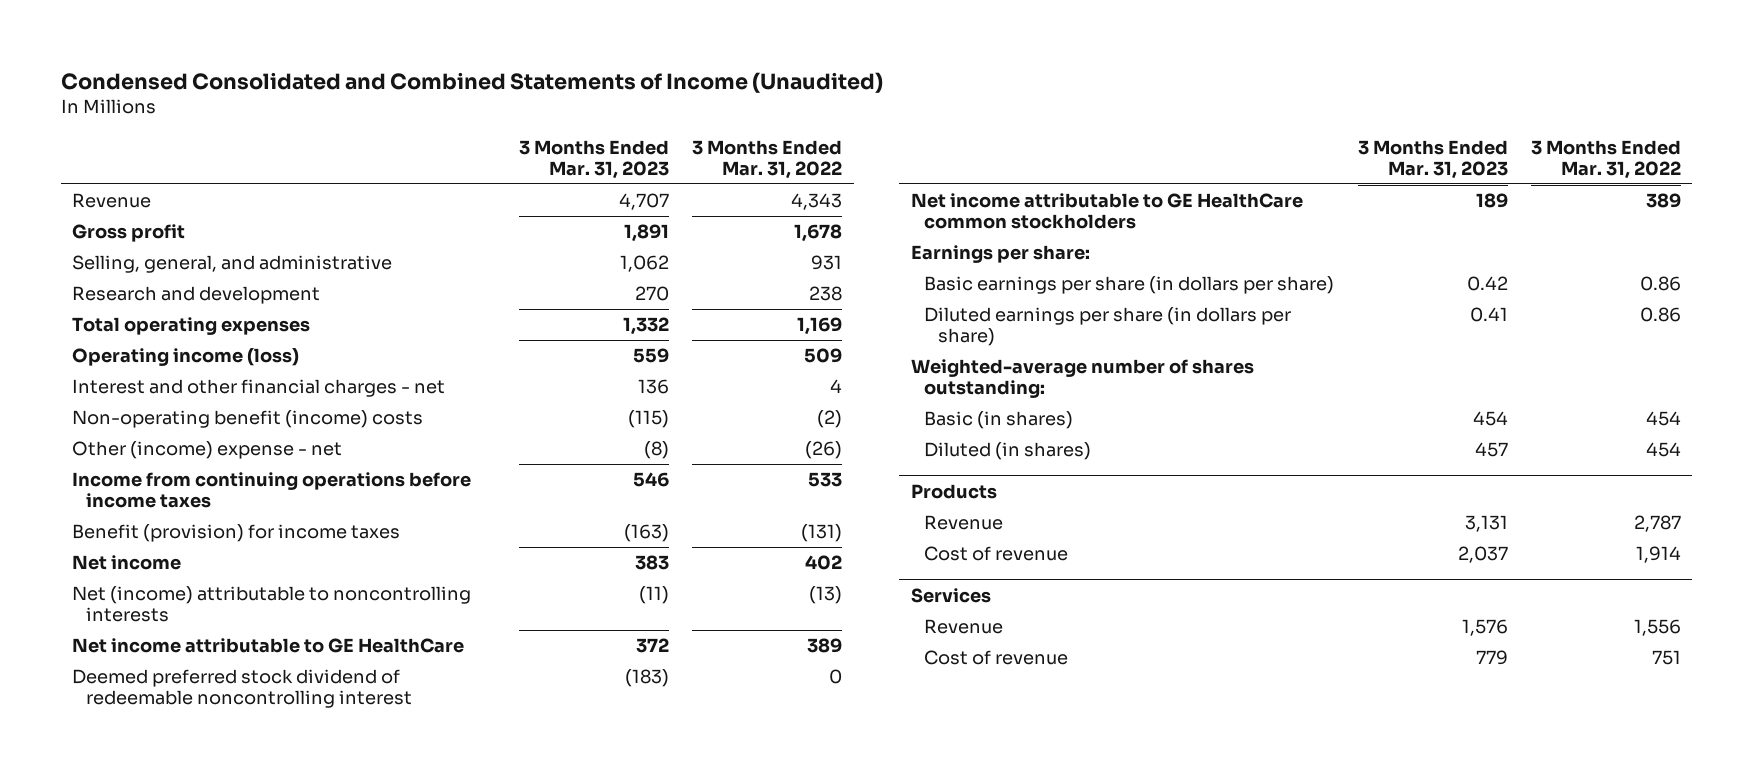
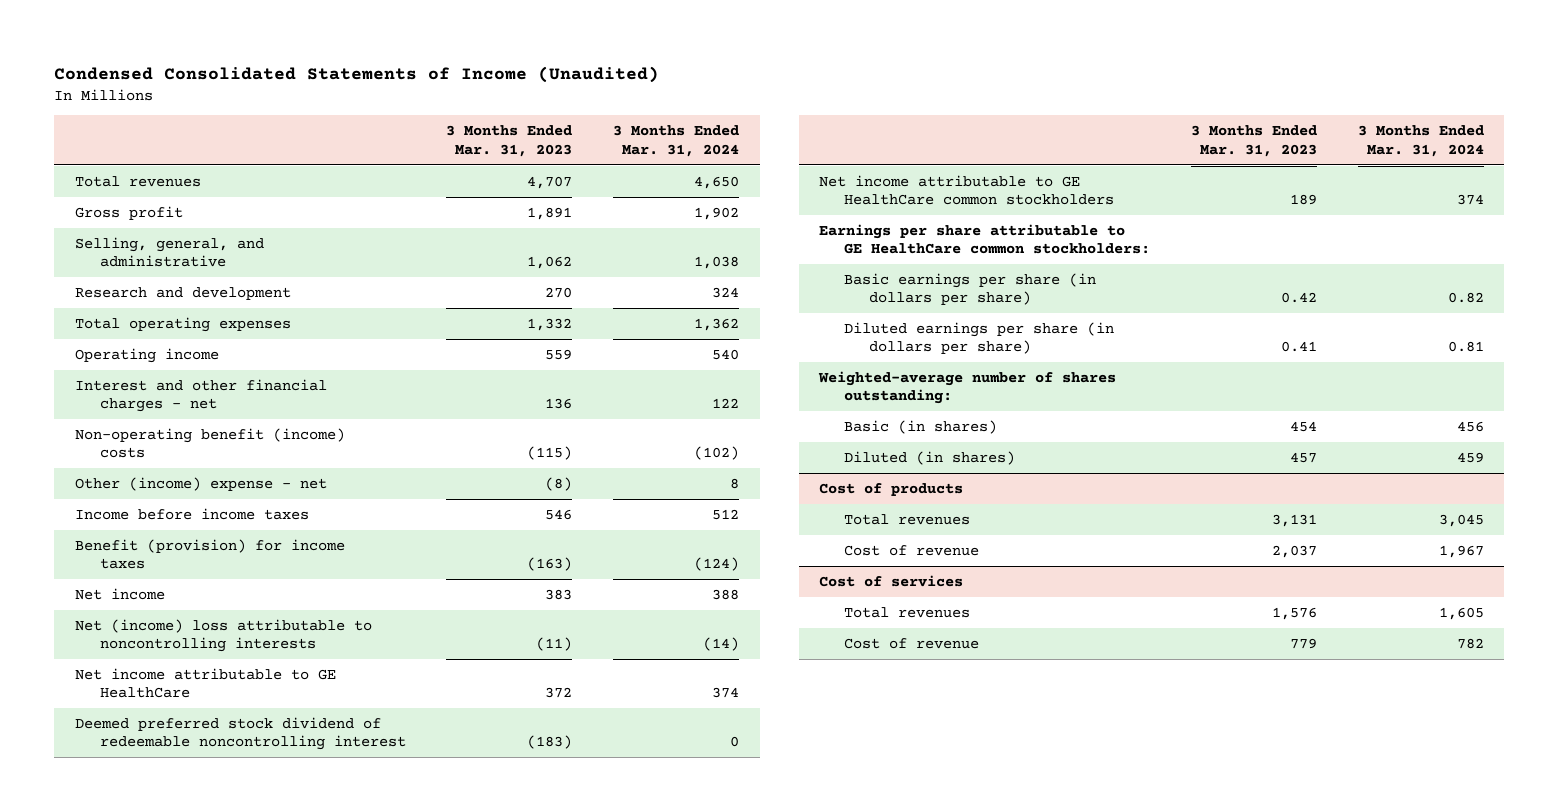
[60,71,883,93] Condensed Consolidated and Combined Statements of Income (Unaudited) -> [54,65,660,83] Condensed Consolidated Statements of Income (Unaudited)
[692,139,843,179] 3 Months Ended Mar. 31, 2022 -> none
none -> [613,125,740,157] 3 Months Ended Mar. 31, 2024
[72,193,152,209] Revenue -> [74,175,201,187] Total revenues
[72,348,300,367] Operating income (loss) -> [74,347,219,363] Operating income
[72,472,472,509] Income from continuing operations before income taxes -> [74,507,309,520] Income before income taxes
[72,586,472,623] Net (income) attributable to noncontrolling interests -> [74,618,372,653] Net (income) loss attributable to noncontrolling interests
[910,245,1090,264] Earnings per share: -> [819,223,1150,255] Earnings per share attributable to GE HealthCare common stockholders:
[910,483,997,499] Products -> [819,482,964,496] Cost of products
[924,515,1004,531] Revenue -> [843,513,970,525] Total revenues
[910,587,991,603] Services -> [819,574,964,587] Cost of services
[924,619,1004,635] Revenue -> [843,606,970,618] Total revenues

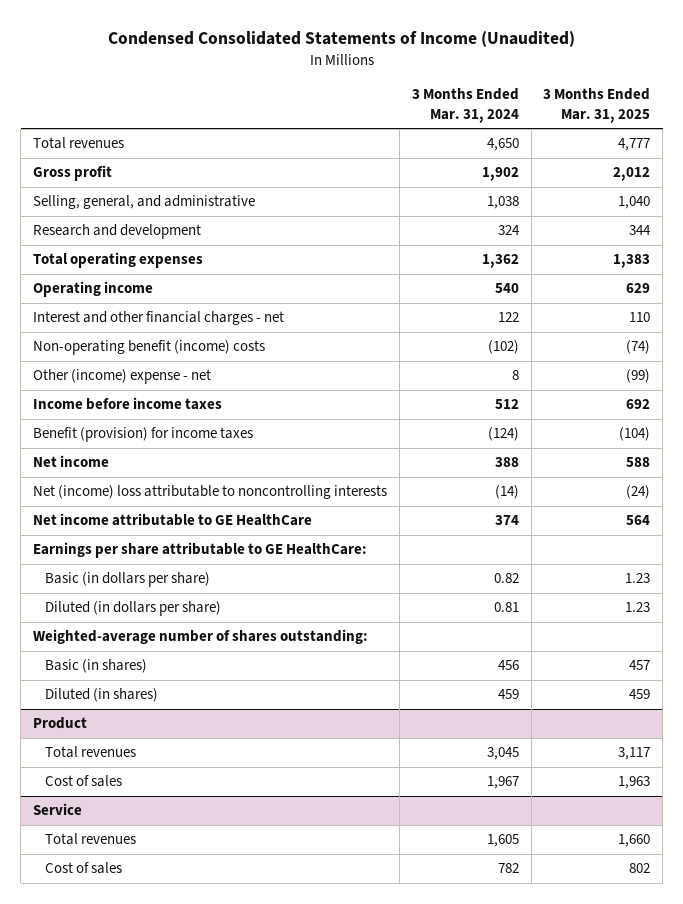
[446,125,573,157] 3 Months Ended Mar. 31, 2023 -> none
none -> [543,88,651,123] 3 Months Ended Mar. 31, 2025
[74,716,406,751] Deemed preferred stock dividend of redeemable noncontrolling interest -> none
[819,174,1114,206] Net income attributable to GE HealthCare common stockholders -> none
[819,223,1150,255] Earnings per share attributable to GE HealthCare common stockholders: -> [32,542,367,559] Earnings per share attributable to GE HealthCare:
[843,272,1096,306] Basic earnings per share (in dollars per share) -> [44,572,210,588] Basic (in dollars per share)
[843,321,1114,355] Diluted earnings per share (in dollars per share) -> [44,601,221,617] Diluted (in dollars per share)
[819,482,964,496] Cost of products -> [32,717,87,730] Product
[843,544,979,556] Cost of revenue -> [44,775,122,788] Cost of sales
[819,574,964,587] Cost of services -> [32,803,82,816] Service
[843,637,979,649] Cost of revenue -> [44,862,122,875] Cost of sales

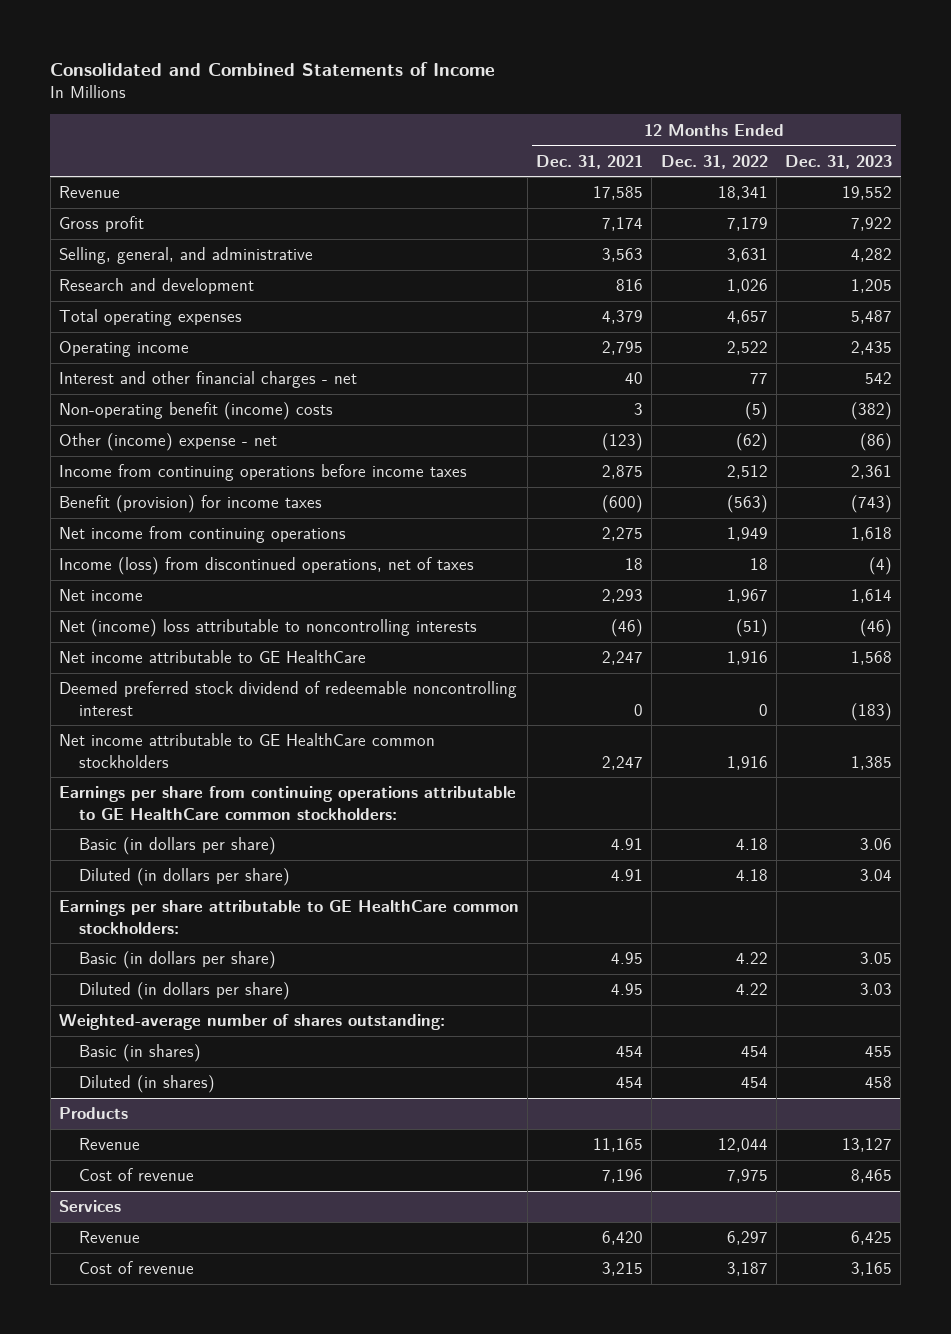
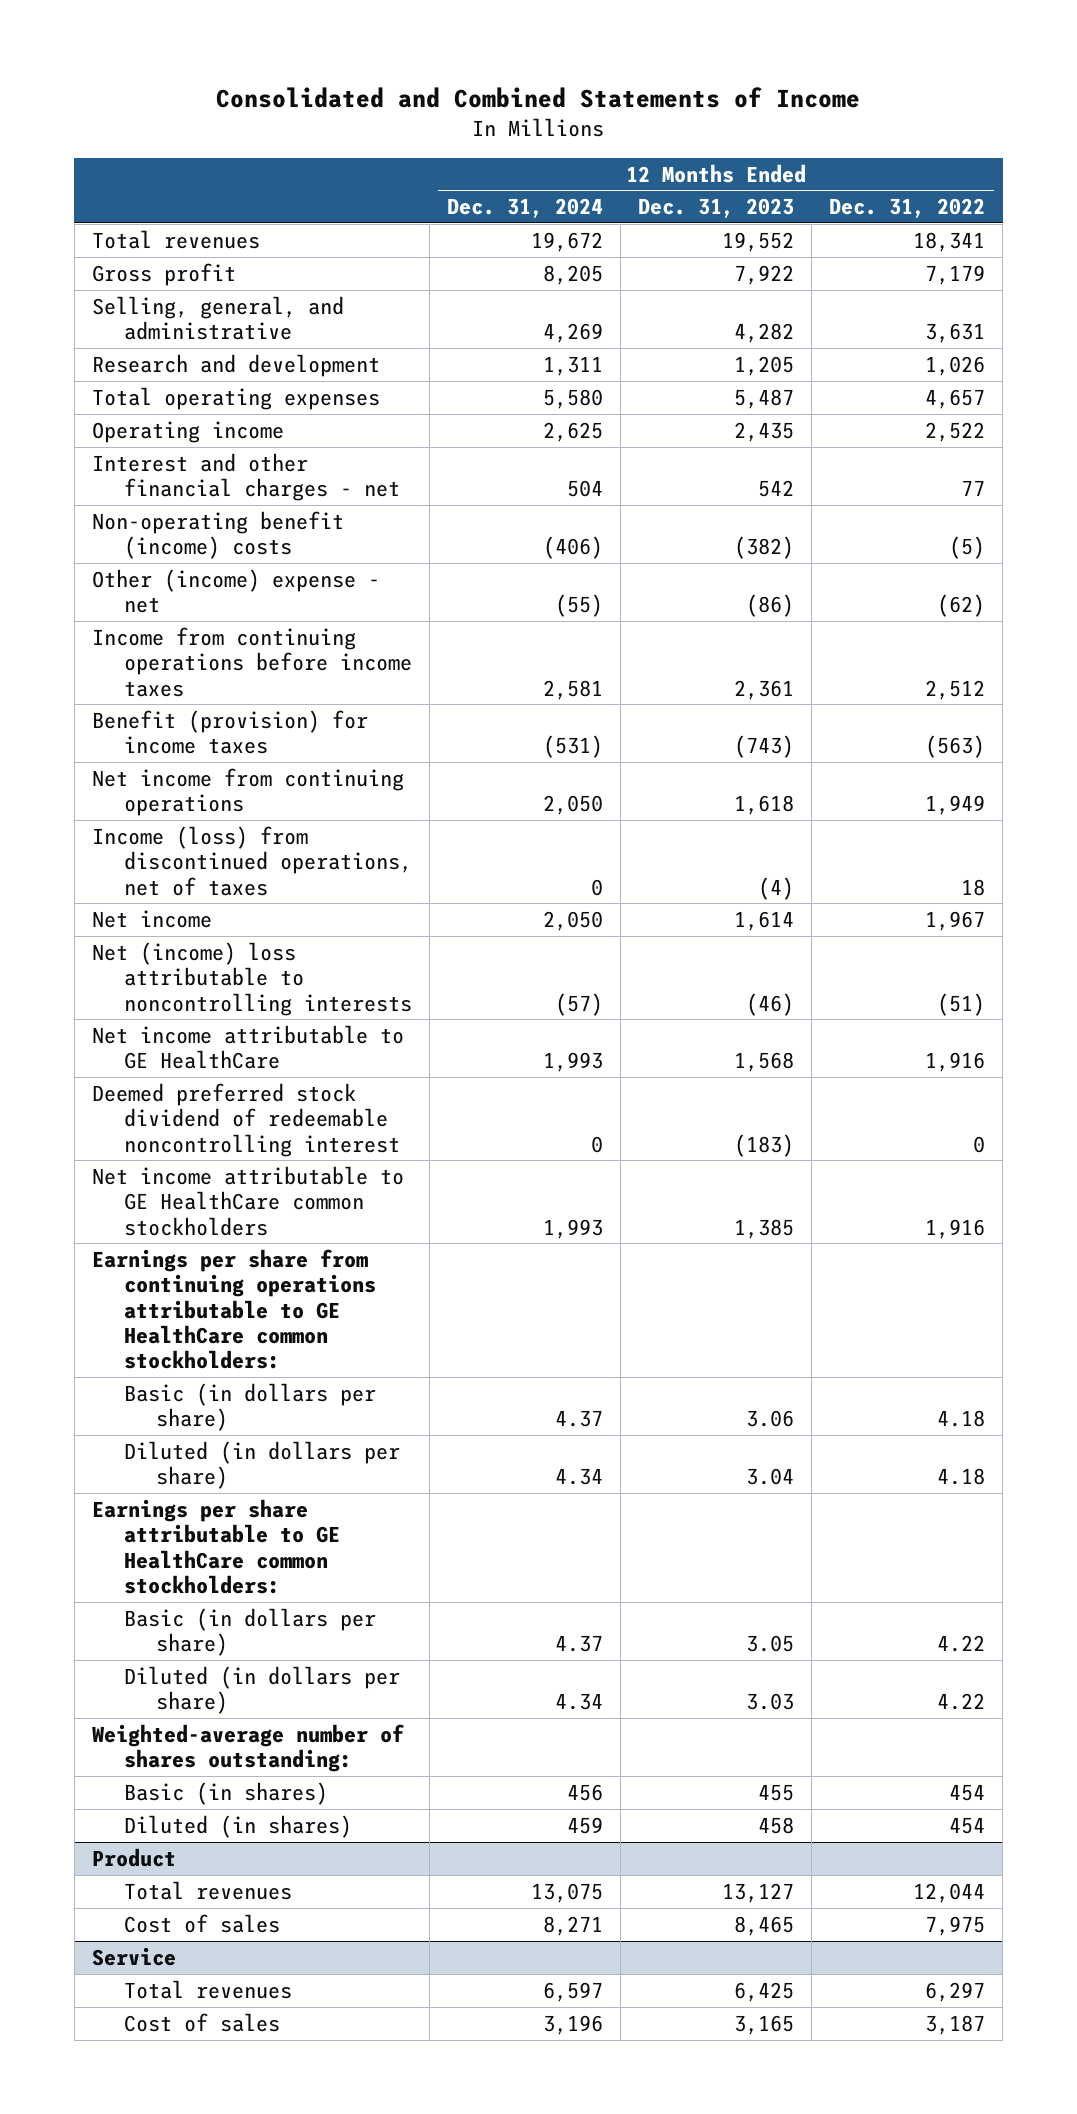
[536,154,644,169] Dec. 31, 2021 -> none
none -> [447,198,604,219] Dec. 31, 2024
[58,186,120,199] Revenue -> [91,229,260,249] Total revenues
[58,1107,128,1120] Products -> [91,1847,176,1867] Product
[79,1138,141,1151] Revenue -> [124,1880,293,1900] Total revenues
[79,1168,195,1182] Cost of revenue -> [124,1913,281,1933] Cost of sales
[58,1200,121,1213] Services -> [91,1946,176,1966] Service
[79,1231,141,1244] Revenue -> [124,1979,293,1999] Total revenues
[79,1261,195,1275] Cost of revenue -> [124,2012,281,2032] Cost of sales

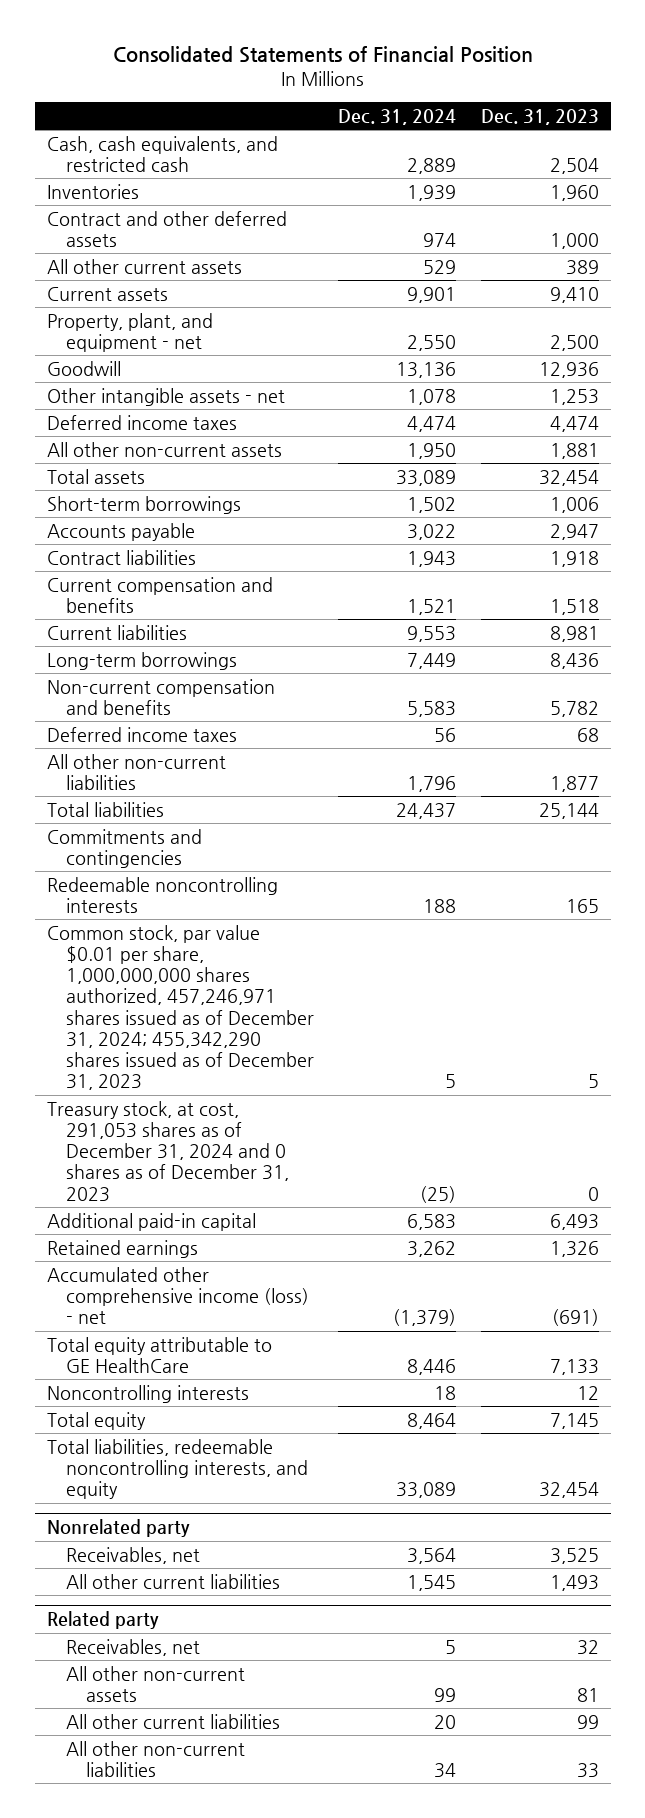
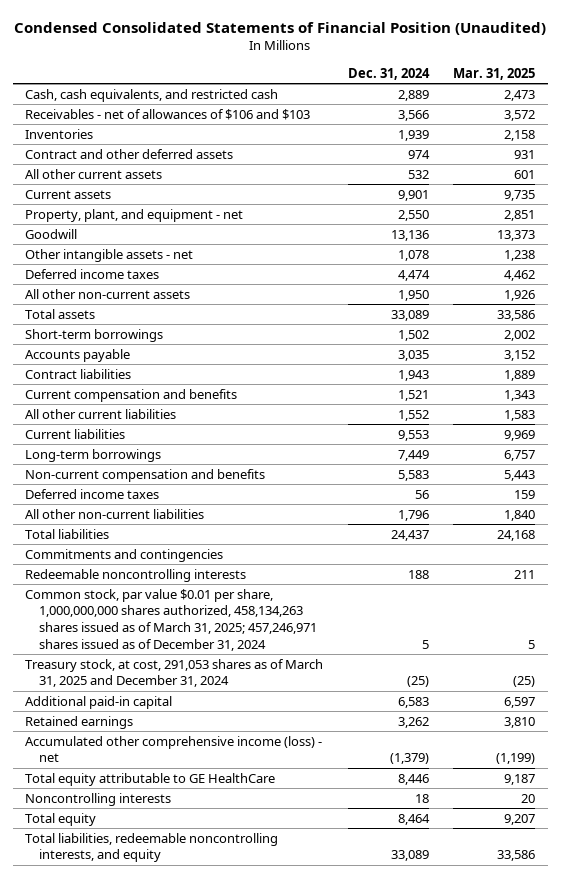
[112,46,533,64] Consolidated Statements of Financial Position -> [14,22,547,36] Condensed Consolidated Statements of Financial Position (Unaudited)
[480,108,599,125] Dec. 31, 2023 -> none
none -> [453,67,536,80] Mar. 31, 2025
none -> [25,108,311,120] Receivables - net of allowances of $106 and $103
[423,259,457,274] 529 -> [407,169,429,179] 532
[407,523,457,540] 3,022 -> [397,349,429,361] 3,035
none -> [25,408,177,419] All other current liabilities
[46,924,315,1091] Common stock, par value $0.01 per share, 1,000,000,000 shares authorized, 457,246,971 shares issued as of December 31, 2024; 455,342,290 shares issued as of December 31, 2023 -> [25,588,318,651] Common stock, par value $0.01 per share, 1,000,000,000 shares authorized, 458,134,263 shares issued as of March 31, 2025; 457,246,971 shares issued as of December 31, 2024
[46,1100,290,1202] Treasury stock, at cost, 291,053 shares as of December 31, 2024 and 0 shares as of December 31, 2023 -> [25,658,324,688] Treasury stock, at cost, 291,053 shares as of March 31, 2025 and December 31, 2024
[46,1519,190,1538] Nonrelated party -> none
[66,1546,201,1564] Receivables, net -> none
[66,1573,281,1589] All other current liabilities -> none
[46,1611,159,1630] Related party -> none
[66,1638,201,1656] Receivables, net -> none
[66,1665,246,1702] All other non-current assets -> none
[66,1713,281,1729] All other current liabilities -> none
[66,1740,246,1777] All other non-current liabilities -> none

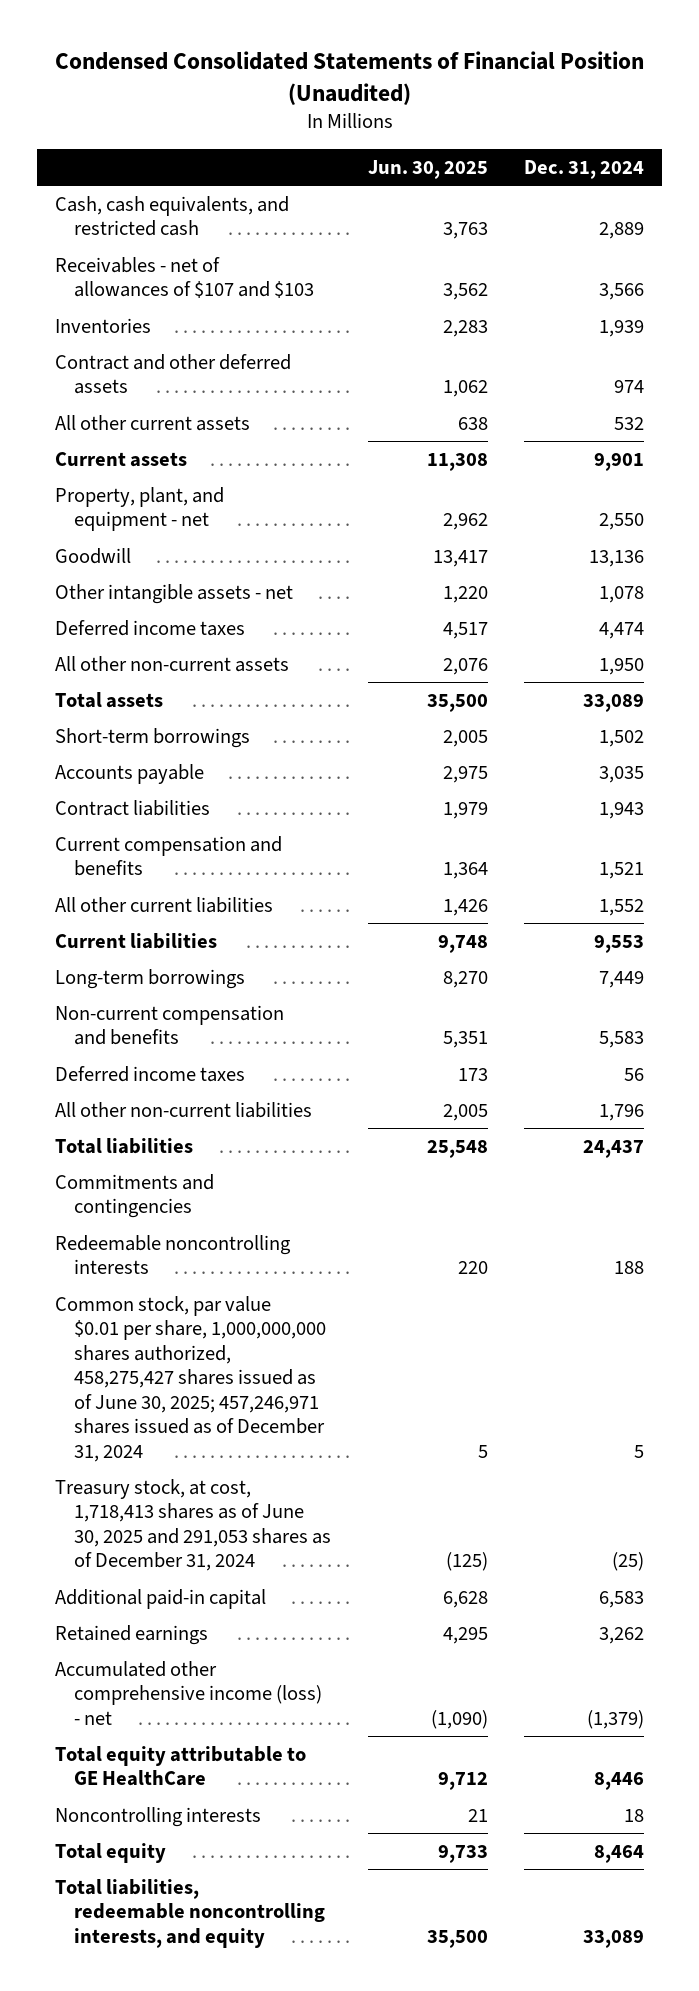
[453,67,536,80] Mar. 31, 2025 -> none
none -> [367,159,488,179] Jun. 30, 2025
[25,108,311,120] Receivables - net of allowances of $106 and $103 -> [55,256,315,299] Receivables - net of allowances of $107 and $103
[25,588,318,651] Common stock, par value $0.01 per share, 1,000,000,000 shares authorized, 458,134,263 shares issued as of March 31, 2025; 457,246,971 shares issued as of December 31, 2024 -> [55,1295,327,1462] Common stock, par value $0.01 per share, 1,000,000,000 shares authorized, 458,275,427 shares issued as of June 30, 2025; 457,246,971 shares issued as of December 31, 2024
[25,658,324,688] Treasury stock, at cost, 291,053 shares as of March 31, 2025 and December 31, 2024 -> [55,1478,332,1572] Treasury stock, at cost, 1,718,413 shares as of June 30, 2025 and 291,053 shares as of December 31, 2024

